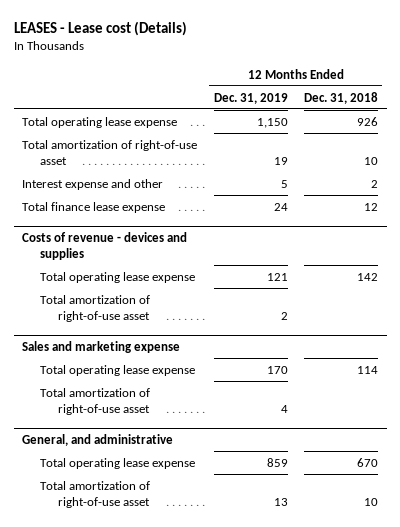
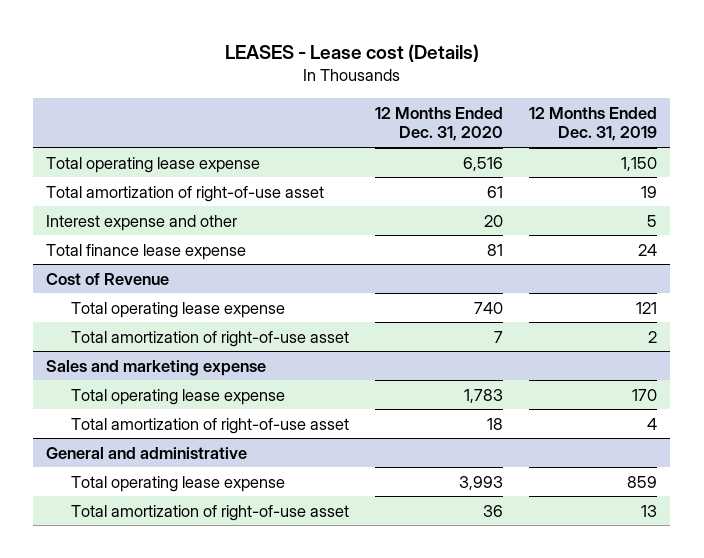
[304,91,379,104] Dec. 31, 2018 -> none
none -> [374,106,503,142] 12 Months Ended Dec. 31, 2020
[21,231,187,260] Costs of revenue - devices and supplies -> [46,272,170,285] Cost of Revenue
[21,433,173,446] General, and administrative -> [46,446,248,459] General and administrative

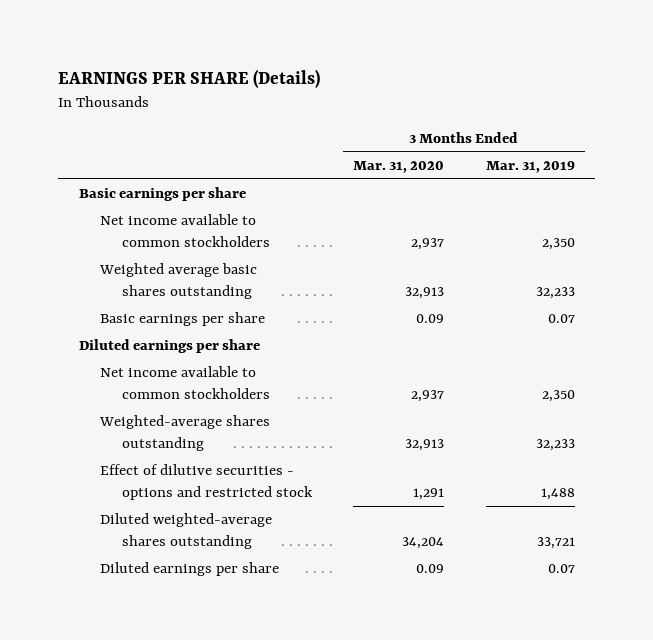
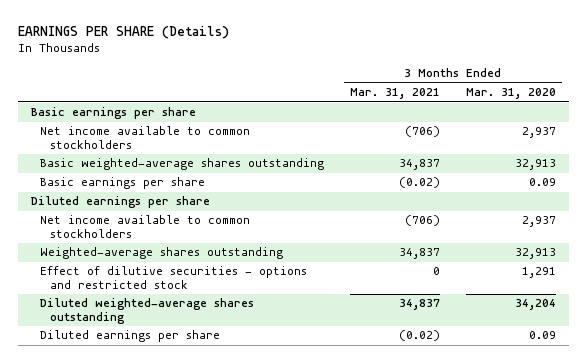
[485,160,575,173] Mar. 31, 2019 -> none
none -> [350,88,441,100] Mar. 31, 2021
[99,263,258,300] Weighted average basic shares outstanding -> [40,158,325,171] Basic weighted-average shares outstanding

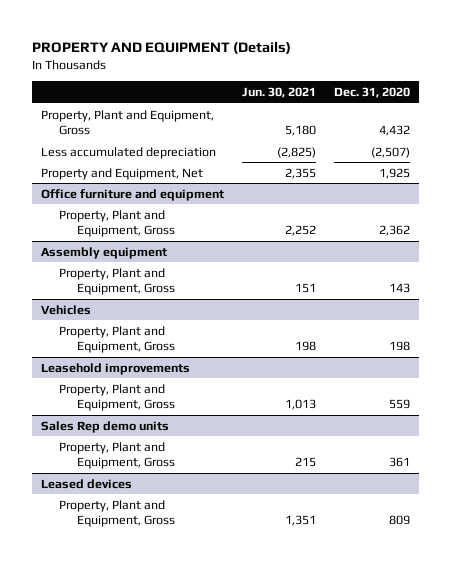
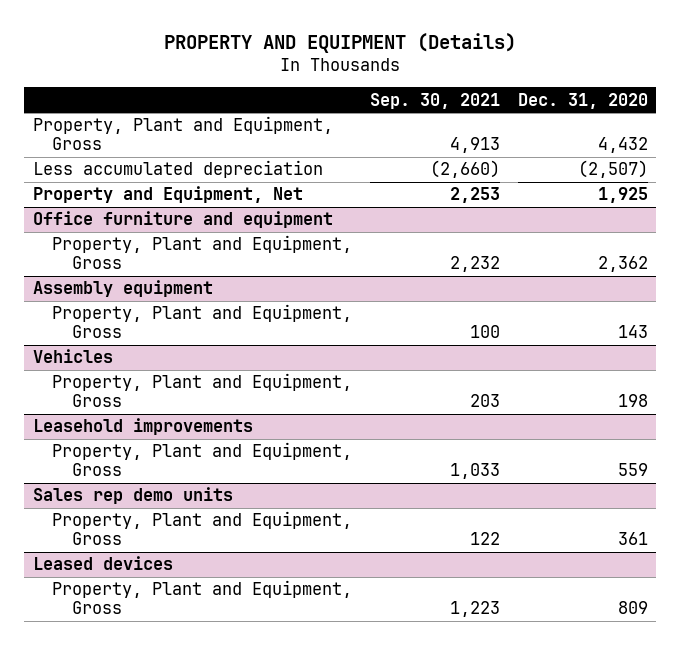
[241,87,316,99] Jun. 30, 2021 -> none
none -> [369,92,500,109] Sep. 30, 2021
[40,420,169,433] Sales Rep demo units -> [32,487,233,505] Sales rep demo units

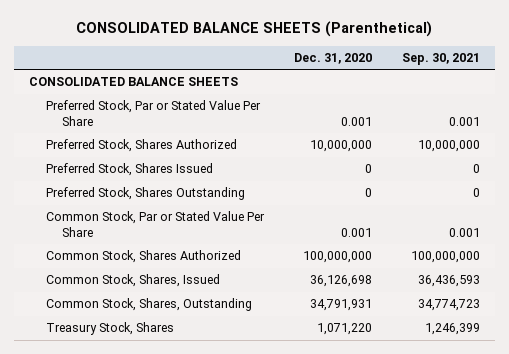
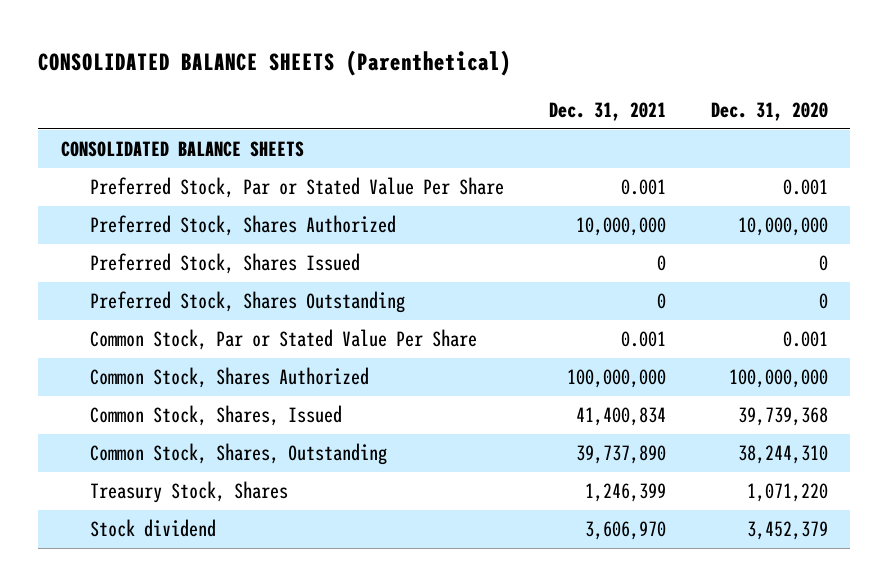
[402,53,481,66] Sep. 30, 2021 -> none
none -> [549,102,667,122] Dec. 31, 2021
[309,275,372,288] 36,126,698 -> [738,407,829,427] 39,739,368
[309,299,372,312] 34,791,931 -> [738,445,829,465] 38,244,310
none -> [90,519,217,538] Stock dividend

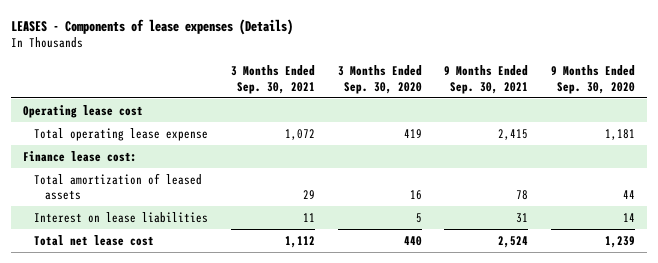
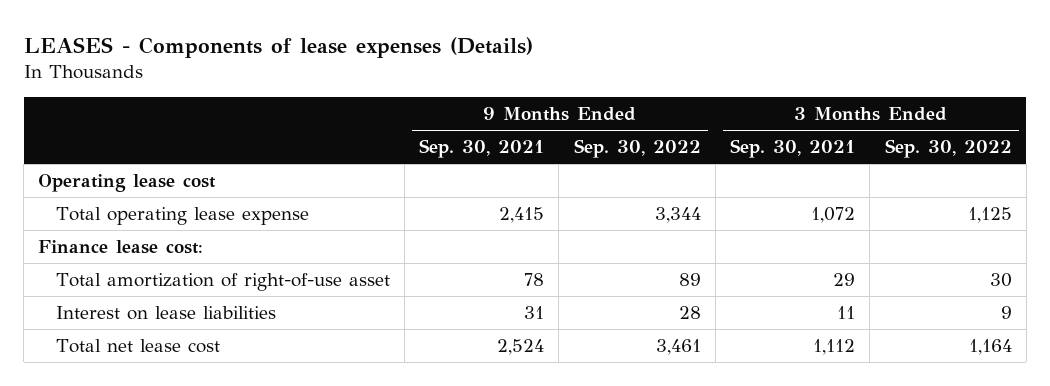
[337,64,422,94] 3 Months Ended Sep. 30, 2020 -> none
[551,64,636,94] 9 Months Ended Sep. 30, 2020 -> none
none -> [573,139,701,159] Sep. 30, 2022
none -> [884,139,1012,159] Sep. 30, 2022
[34,172,203,201] Total amortization of leased assets -> [55,273,390,292] Total amortization of right-of-use asset

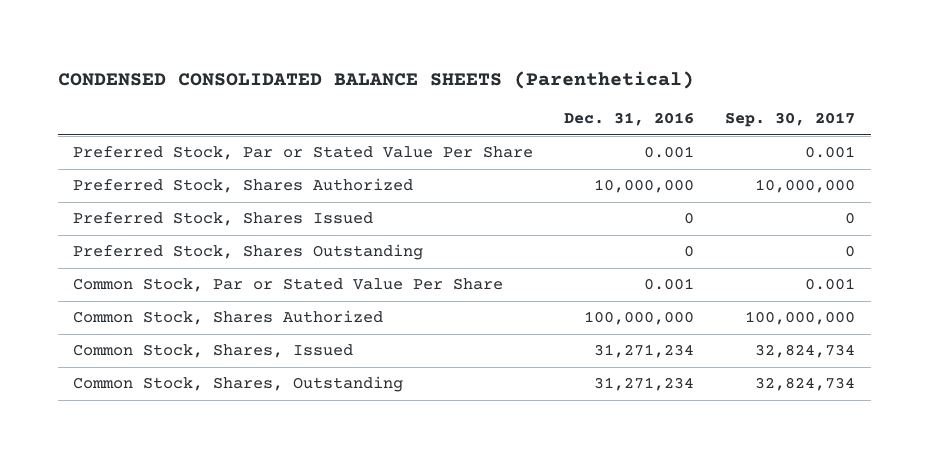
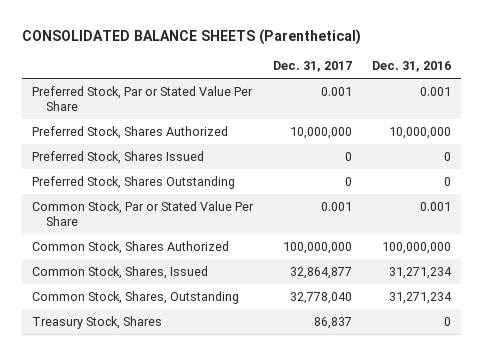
[57,70,694,89] CONDENSED CONSOLIDATED BALANCE SHEETS (Parenthetical) -> [22,29,362,46] CONSOLIDATED BALANCE SHEETS (Parenthetical)
[725,112,856,128] Sep. 30, 2017 -> none
none -> [272,61,352,73] Dec. 31, 2017
none -> [32,315,163,329] Treasury Stock, Shares

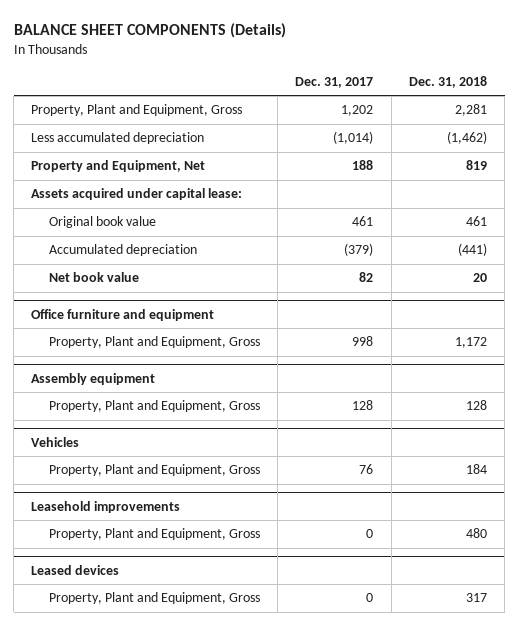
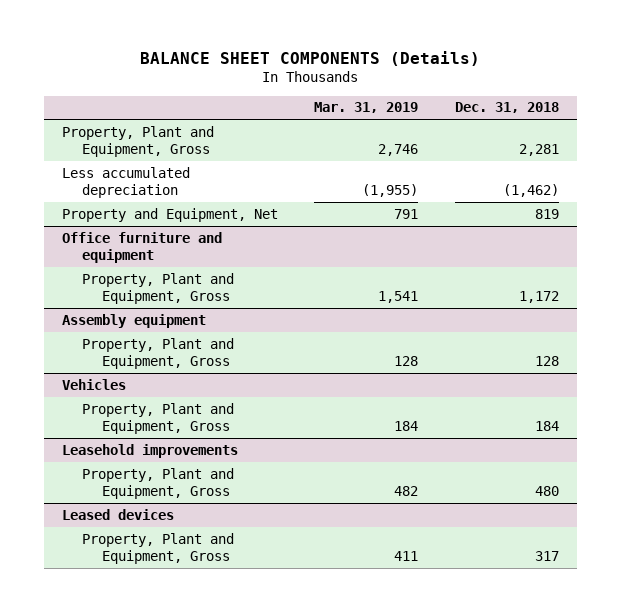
[295,77,374,89] Dec. 31, 2017 -> none
none -> [314,102,419,114] Mar. 31, 2019
[31,188,243,201] Assets acquired under capital lease: -> none
[48,216,156,229] Original book value -> none
[48,244,197,257] Accumulated depreciation -> none
[48,272,139,283] Net book value -> none

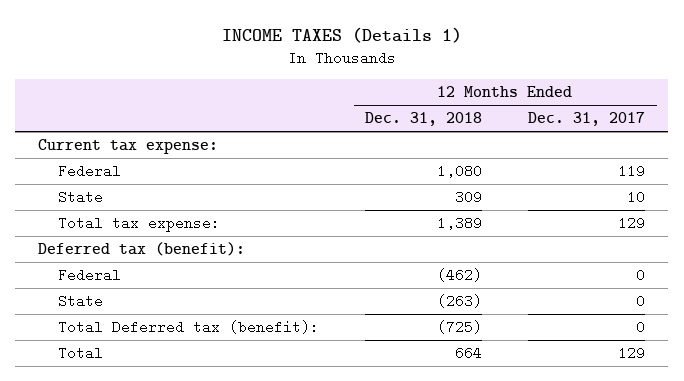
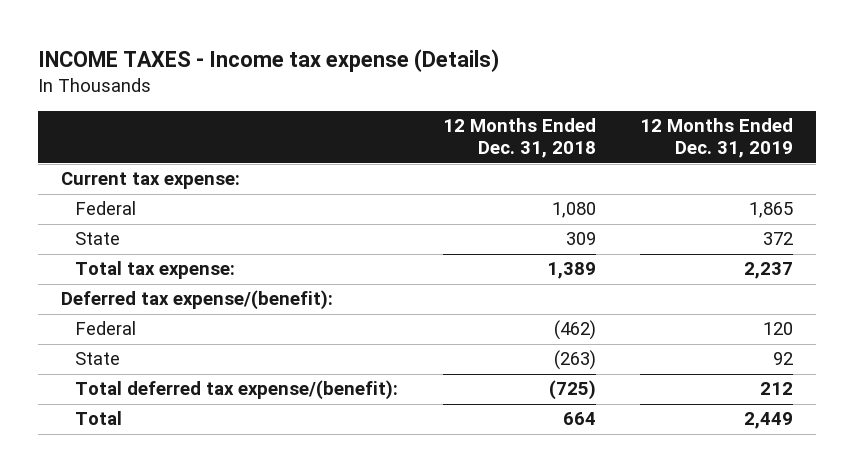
[221,26,462,43] INCOME TAXES (Details 1) -> [38,49,500,73] INCOME TAXES - Income tax expense (Details)
[528,112,646,127] Dec. 31, 2017 -> none
none -> [640,118,794,159] 12 Months Ended Dec. 31, 2019
[38,241,246,256] Deferred tax (benefit): -> [60,290,333,311] Deferred tax expense/(benefit):
[58,319,320,334] Total Deferred tax (benefit): -> [74,380,398,401] Total deferred tax expense/(benefit):

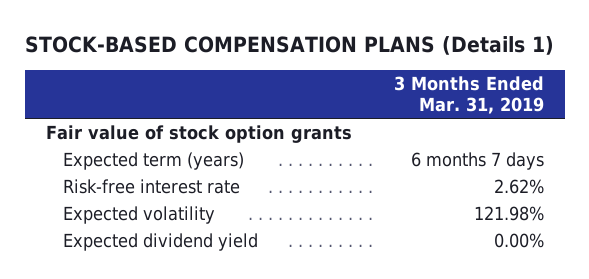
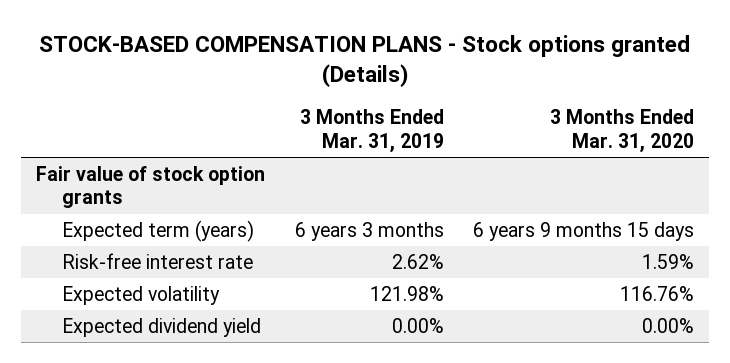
[24,35,554,55] STOCK-BASED COMPENSATION PLANS (Details 1) -> [39,34,691,87] STOCK-BASED COMPENSATION PLANS - Stock options granted (Details)
none -> [549,109,694,153] 3 Months Ended Mar. 31, 2020
[410,151,544,170] 6 months 7 days -> [294,222,444,242] 6 years 3 months

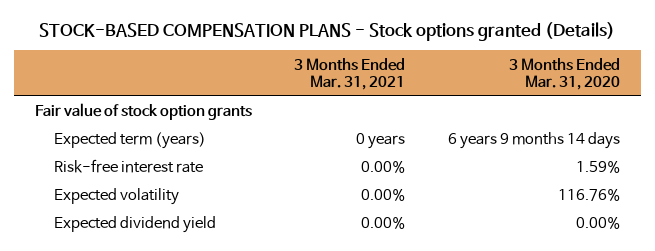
[299,109,444,153] 3 Months Ended Mar. 31, 2019 -> none
none -> [294,57,406,90] 3 Months Ended Mar. 31, 2021
[472,222,694,242] 6 years 9 months 15 days -> [447,132,620,150] 6 years 9 months 14 days

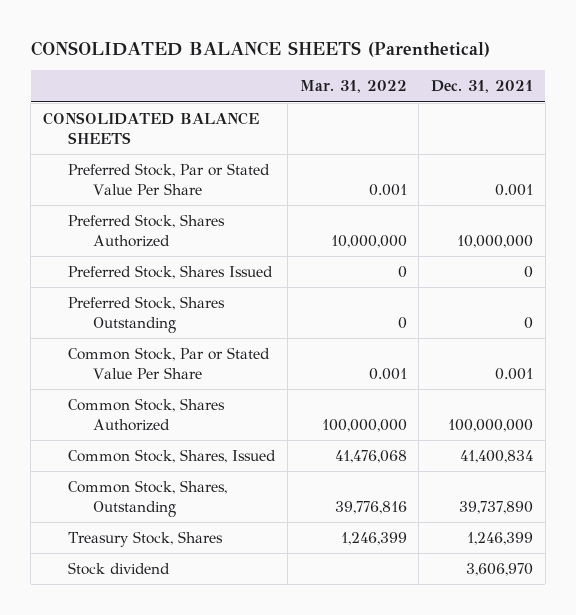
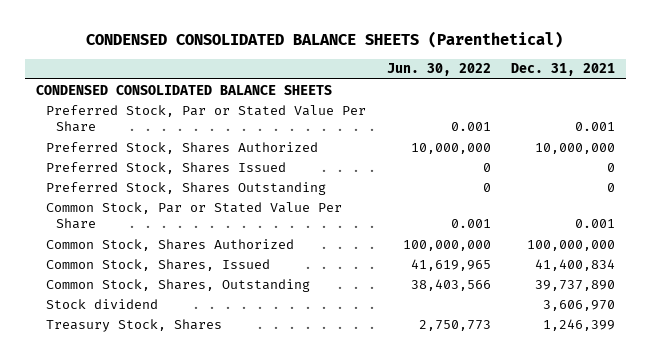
[30,40,490,57] CONSOLIDATED BALANCE SHEETS (Parenthetical) -> [86,31,564,49] CONDENSED CONSOLIDATED BALANCE SHEETS (Parenthetical)
[299,80,407,94] Mar. 31, 2022 -> none
none -> [386,63,491,77] Jun. 30, 2022
[43,111,260,144] CONSOLIDATED BALANCE SHEETS -> [35,84,332,95] CONDENSED CONSOLIDATED BALANCE SHEETS
[67,530,223,547] Treasury Stock, Shares -> [45,318,222,332] Treasury Stock, Shares

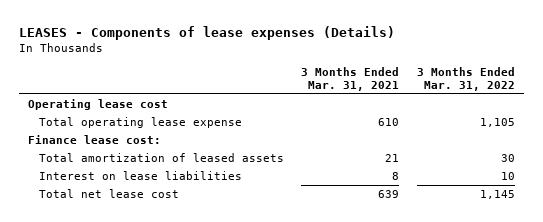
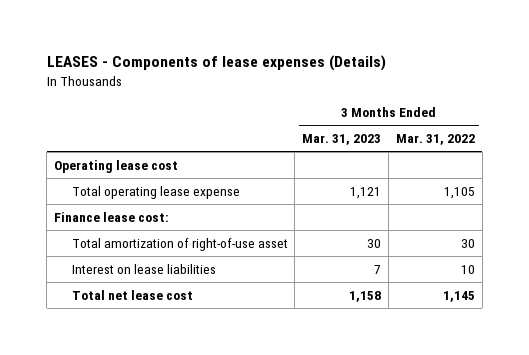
[301,66,400,91] 3 Months Ended Mar. 31, 2021 -> none
none -> [302,133,382,145] Mar. 31, 2023
[38,153,284,163] Total amortization of leased assets -> [71,237,288,251] Total amortization of right-of-use asset

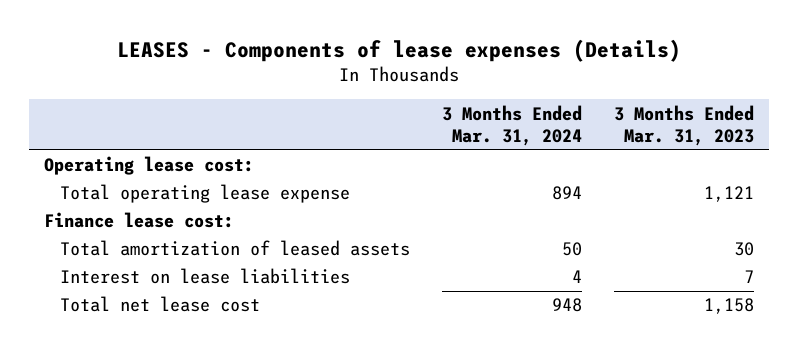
[396,133,476,145] Mar. 31, 2022 -> none
none -> [442,104,583,146] 3 Months Ended Mar. 31, 2024
[54,159,179,173] Operating lease cost -> [44,156,255,176] Operating lease cost:
[71,237,288,251] Total amortization of right-of-use asset -> [60,240,411,257] Total amortization of leased assets

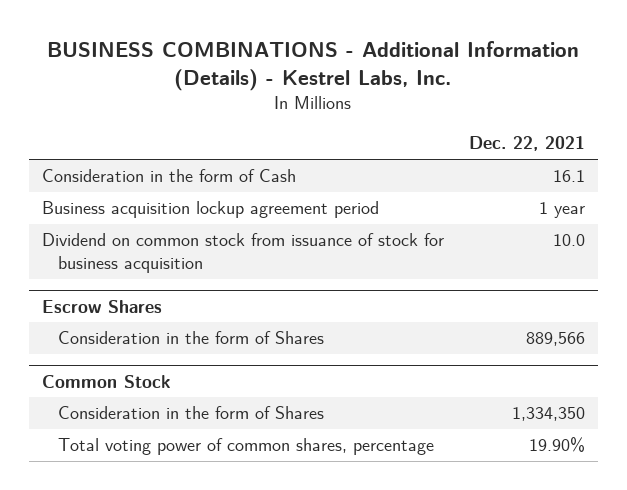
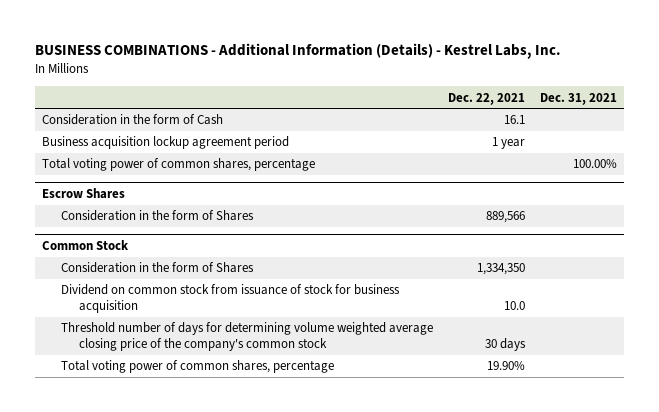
none -> [539,92,617,105] Dec. 31, 2021
[41,233,444,274] Dividend on common stock from issuance of stock for business acquisition -> none
none -> [42,158,316,172] Total voting power of common shares, percentage
none -> [60,284,400,313] Dividend on common stock from issuance of stock for business acquisition
none -> [60,322,433,351] Threshold number of days for determining volume weighted average closing price of the company's common stock

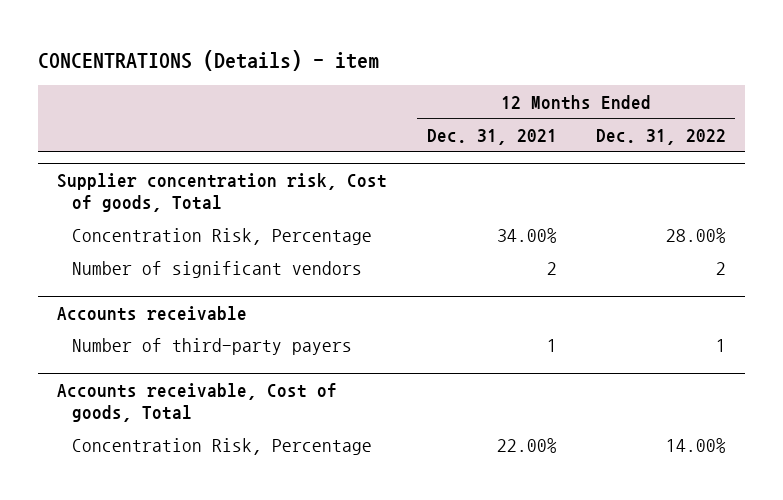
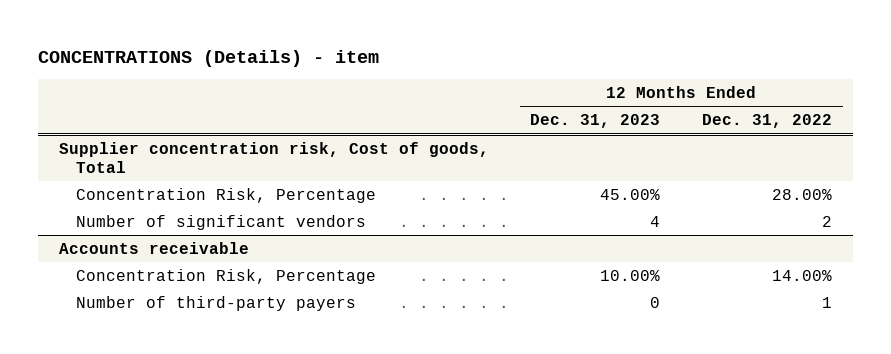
[426,128,557,145] Dec. 31, 2021 -> none
none -> [530,114,661,129] Dec. 31, 2023
[57,382,338,423] Accounts receivable, Cost of goods, Total -> none
[71,338,352,356] Number of third-party payers -> [76,296,357,312] Number of third-party payers

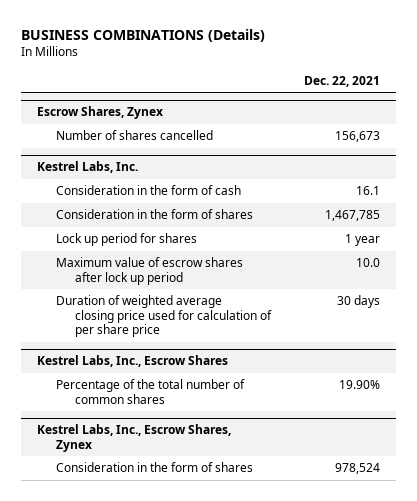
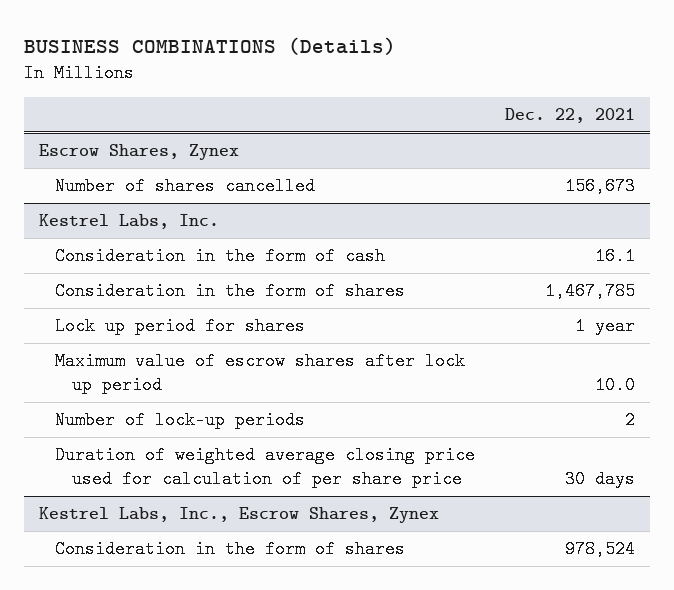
none -> [55,411,306,430] Number of lock-up periods
[37,355,229,368] Kestrel Labs, Inc., Escrow Shares -> none
[56,379,246,404] Percentage of the total number of common shares -> none

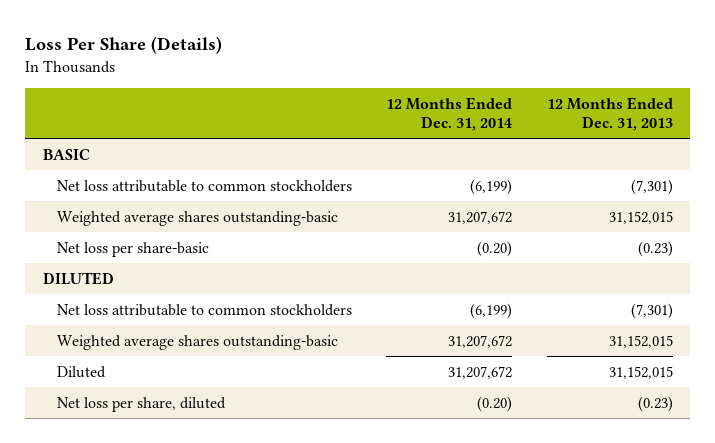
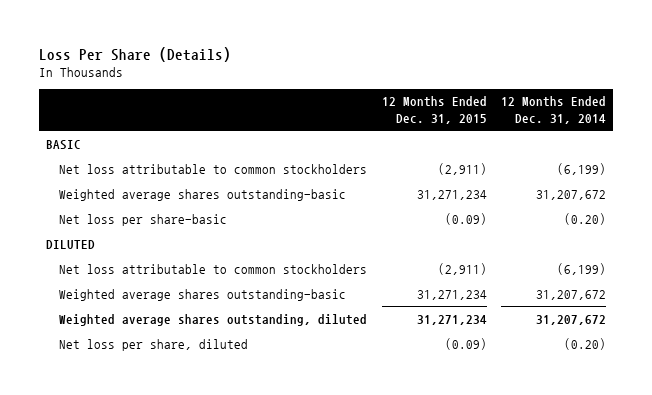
[546,96,673,132] 12 Months Ended Dec. 31, 2013 -> none
none -> [381,96,487,124] 12 Months Ended Dec. 31, 2015
[56,365,106,378] Diluted -> [59,313,368,326] Weighted average shares outstanding, diluted

